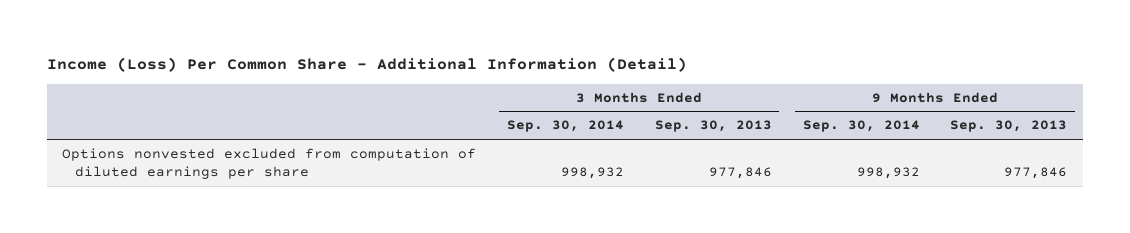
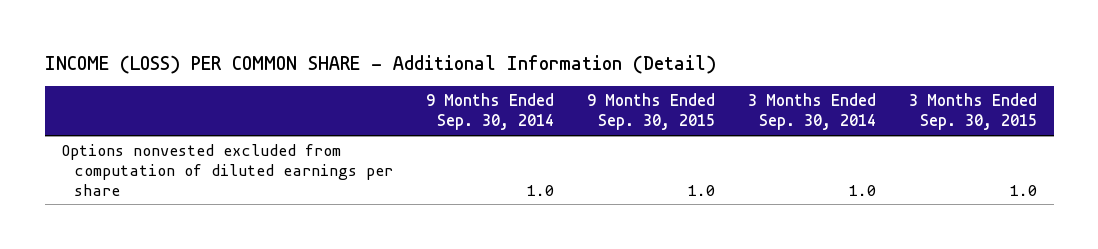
[46,57,687,73] Income (Loss) Per Common Share - Additional Information (Detail) -> [44,54,716,74] INCOME (LOSS) PER COMMON SHARE - Additional Information (Detail)
[654,120,772,133] Sep. 30, 2013 -> none
[950,120,1068,133] Sep. 30, 2013 -> none
none -> [587,93,716,131] 9 Months Ended Sep. 30, 2015
none -> [909,93,1038,131] 3 Months Ended Sep. 30, 2015
[561,167,625,180] 998,932 -> [849,184,877,196] 1.0
[856,167,920,180] 998,932 -> [527,184,555,196] 1.0

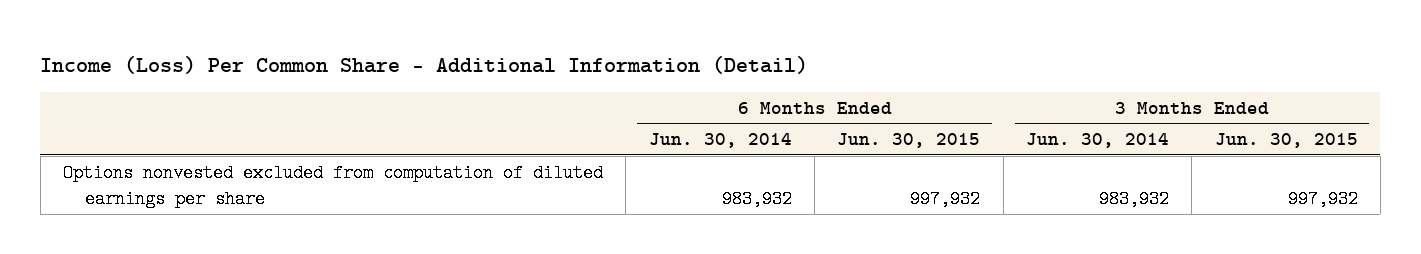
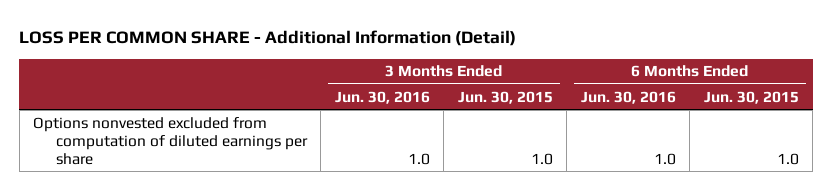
[40,55,809,74] Income (Loss) Per Common Share - Additional Information (Detail) -> [19,30,517,47] LOSS PER COMMON SHARE - Additional Information (Detail)
[648,133,792,149] Jun. 30, 2014 -> none
[1025,133,1169,149] Jun. 30, 2014 -> none
none -> [334,90,430,104] Jun. 30, 2016
none -> [580,90,676,104] Jun. 30, 2016
[910,190,981,209] 997,932 -> [776,152,799,165] 1.0
[1287,190,1358,209] 997,932 -> [530,152,553,165] 1.0

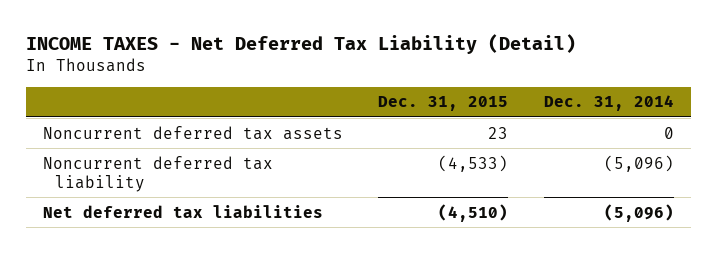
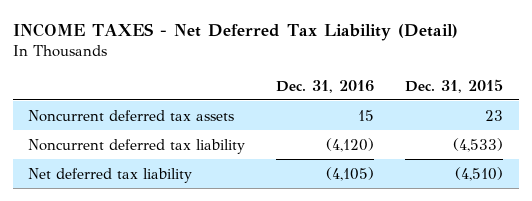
[543,95,674,112] Dec. 31, 2014 -> none
none -> [276,79,375,93] Dec. 31, 2016
[43,204,324,218] Net deferred tax liabilities -> [28,167,193,183] Net deferred tax liability

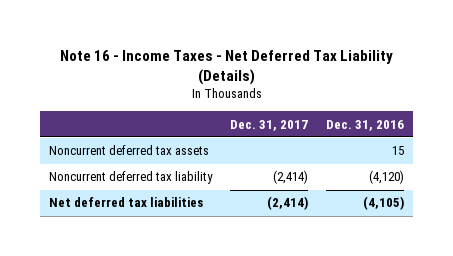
[12,23,458,42] INCOME TAXES - Net Deferred Tax Liability (Detail) -> [59,49,393,85] Note 16 - Income Taxes - Net Deferred Tax Liability (Details)
[405,78,504,93] Dec. 31, 2015 -> none
none -> [230,119,309,131] Dec. 31, 2017
[28,167,193,183] Net deferred tax liability -> [49,197,204,208] Net deferred tax liabilities

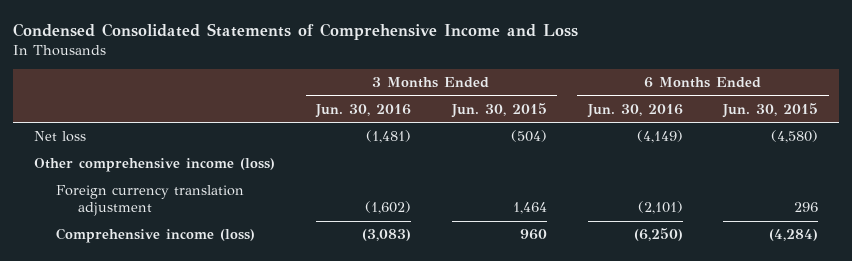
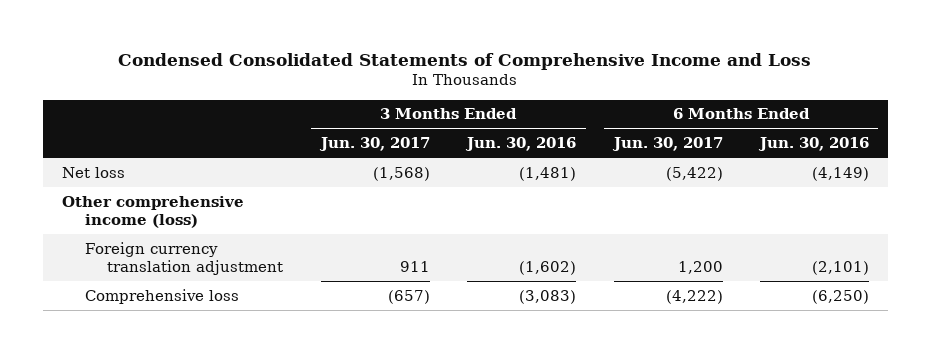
[450,102,547,118] Jun. 30, 2015 -> none
[722,102,819,118] Jun. 30, 2015 -> none
none -> [318,137,430,152] Jun. 30, 2017
none -> [611,137,723,152] Jun. 30, 2017
[55,228,255,244] Comprehensive income (loss) -> [84,288,239,304] Comprehensive loss

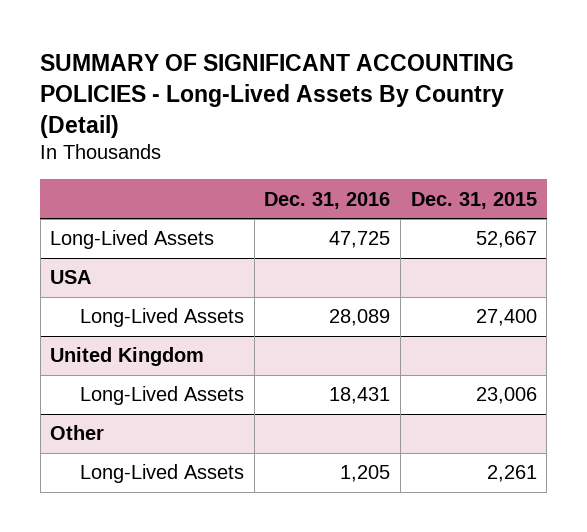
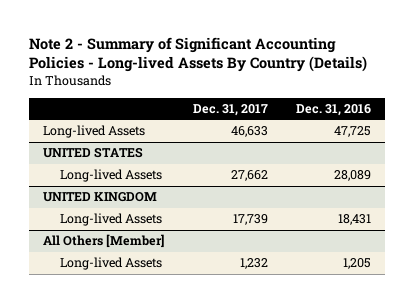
[40,53,515,138] SUMMARY OF SIGNIFICANT ACCOUNTING POLICIES - Long-Lived Assets By Country (Detail) -> [29,36,368,73] Note 2 - Summary of Significant Accounting Policies - Long-lived Assets By Country (Details)
[410,191,537,209] Dec. 31, 2015 -> none
none -> [192,104,268,117] Dec. 31, 2017
[50,425,105,441] Other -> none
[50,230,215,250] Long-Lived Assets -> [43,125,146,139] Long-lived Assets
[50,270,92,285] USA -> [43,147,144,159] UNITED STATES
[79,308,244,328] Long-Lived Assets -> [60,169,163,183] Long-lived Assets
[50,347,205,367] United Kingdom -> [43,192,158,203] UNITED KINGDOM
[79,386,244,406] Long-Lived Assets -> [60,213,163,227] Long-lived Assets
none -> [43,234,165,249] All Others [Member]
[79,464,244,484] Long-Lived Assets -> [60,257,163,271] Long-lived Assets

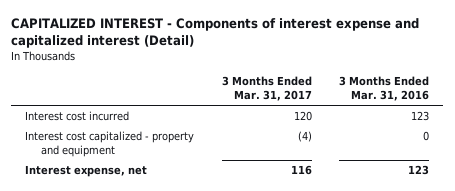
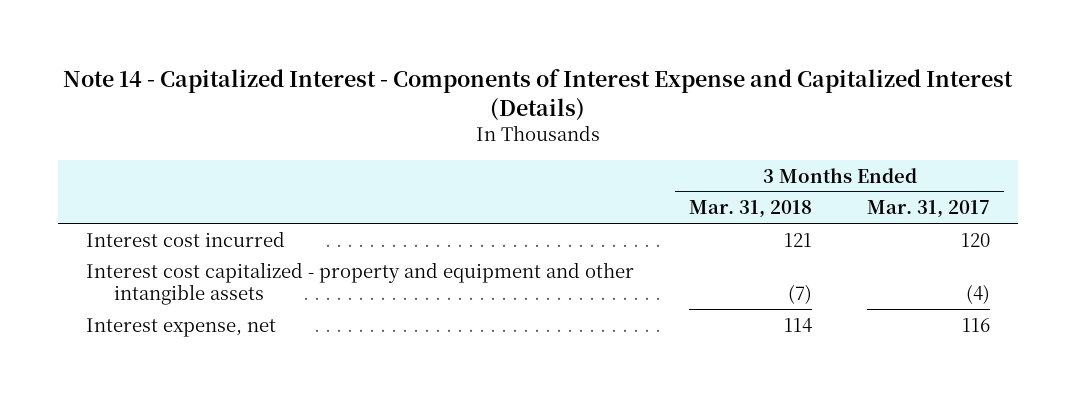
[11,18,420,49] CAPITALIZED INTEREST - Components of interest expense and capitalized interest (Detail) -> [62,69,1013,122] Note 14 - Capitalized Interest - Components of Interest Expense and Capitalized Interest (Details)
[339,76,430,102] 3 Months Ended Mar. 31, 2016 -> none
none -> [688,200,812,219] Mar. 31, 2018
[25,131,195,157] Interest cost capitalized - property and equipment -> [85,261,634,306] Interest cost capitalized - property and equipment and other intangible assets

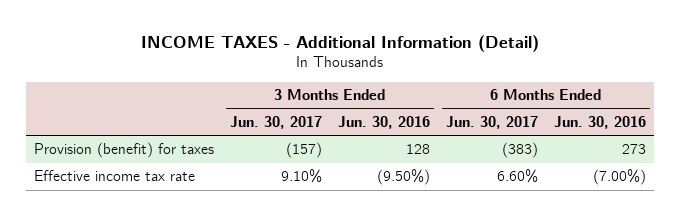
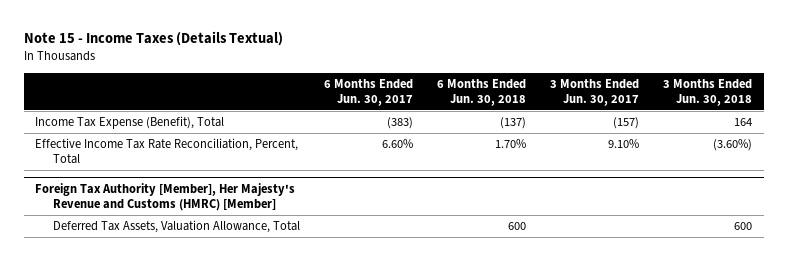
[140,34,539,52] INCOME TAXES - Additional Information (Detail) -> [23,31,283,47] Note 15 - Income Taxes (Details Textual)
[337,115,430,129] Jun. 30, 2016 -> none
[553,115,646,129] Jun. 30, 2016 -> none
none -> [436,78,526,107] 6 Months Ended Jun. 30, 2018
none -> [662,78,752,107] 3 Months Ended Jun. 30, 2018
[33,142,214,159] Provision (benefit) for taxes -> [35,115,225,129] Income Tax Expense (Benefit), Total
[33,170,195,182] Effective income tax rate -> [35,137,299,165] Effective Income Tax Rate Reconciliation, Percent, Total
none -> [35,182,296,212] Foreign Tax Authority [Member], Her Majesty's Revenue and Customs (HMRC) [Member]
none -> [53,219,301,233] Deferred Tax Assets, Valuation Allowance, Total

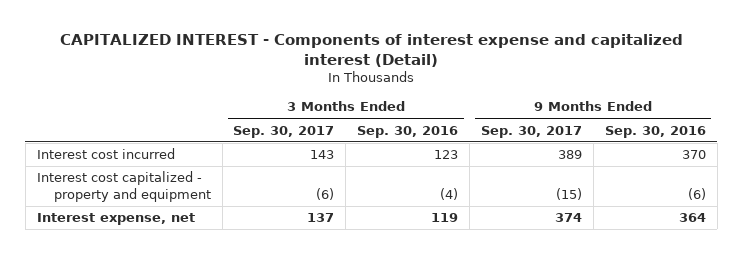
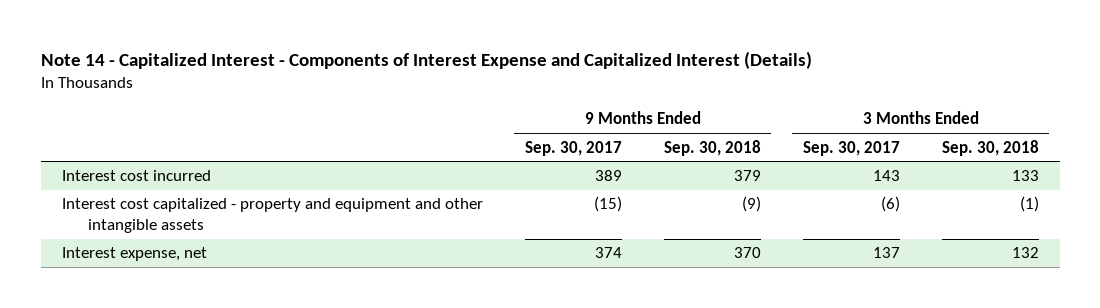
[60,34,684,67] CAPITALIZED INTEREST - Components of interest expense and capitalized interest (Detail) -> [40,51,812,70] Note 14 - Capitalized Interest - Components of Interest Expense and Capitalized Interest (Details)
[357,125,459,138] Sep. 30, 2016 -> none
[604,125,706,138] Sep. 30, 2016 -> none
none -> [663,139,761,156] Sep. 30, 2018
none -> [941,139,1039,156] Sep. 30, 2018
[36,171,211,203] Interest cost capitalized - property and equipment -> [61,198,483,233] Interest cost capitalized - property and equipment and other intangible assets

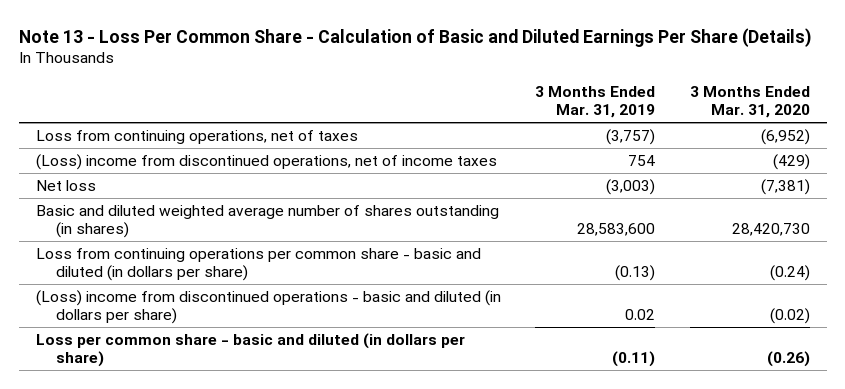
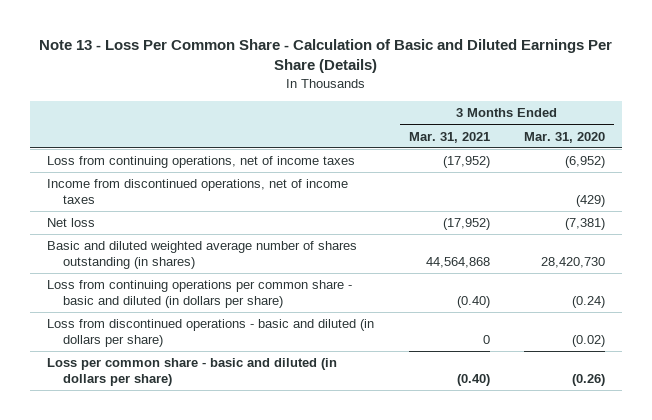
[535,85,656,119] 3 Months Ended Mar. 31, 2019 -> none
none -> [408,131,490,143] Mar. 31, 2021
[35,129,358,144] Loss from continuing operations, net of taxes -> [46,156,355,169] Loss from continuing operations, net of income taxes
[35,153,497,170] (Loss) income from discontinued operations, net of income taxes -> [46,179,348,205] Income from discontinued operations, net of income taxes
[35,289,501,325] (Loss) income from discontinued operations - basic and diluted (in dollars per share) -> [46,319,374,348] Loss from discontinued operations - basic and diluted (in dollars per share)

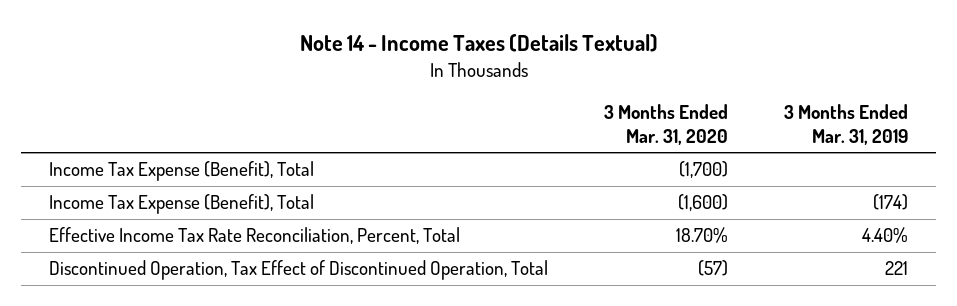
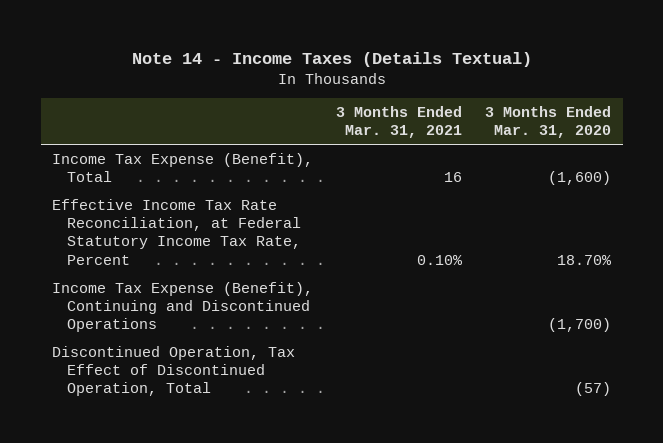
[784,104,909,145] 3 Months Ended Mar. 31, 2019 -> none
none -> [336,106,463,139] 3 Months Ended Mar. 31, 2021
[49,161,315,182] Income Tax Expense (Benefit), Total -> none
[49,227,461,245] Effective Income Tax Rate Reconciliation, Percent, Total -> [52,198,301,265] Effective Income Tax Rate Reconciliation, at Federal Statutory Income Tax Rate, Percent
none -> [52,281,314,333] Income Tax Expense (Benefit), Continuing and Discontinued Operations

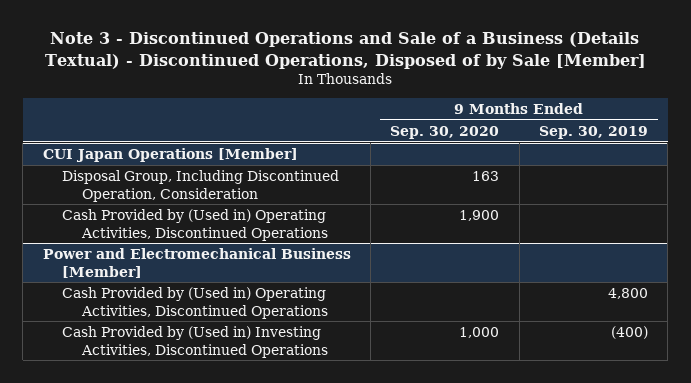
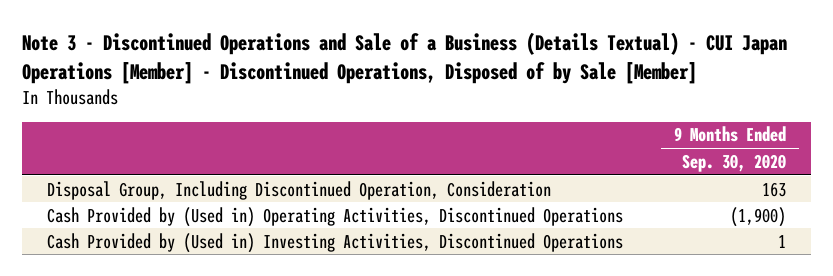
[45,32,647,69] Note 3 - Discontinued Operations and Sale of a Business (Details Textual) - Discontinued Operations, Disposed of by Sale [Member] -> [21,32,787,84] Note 3 - Discontinued Operations and Sale of a Business (Details Textual) - CUI Japan Operations [Member] - Discontinued Operations, Disposed of by Sale [Member]
[538,125,648,139] Sep. 30, 2019 -> none
[42,147,298,162] CUI Japan Operations [Member] -> none
[42,247,351,278] Power and Electromechanical Business [Member] -> none
[62,286,328,319] Cash Provided by (Used in) Operating Activities, Discontinued Operations -> none
[459,209,500,221] 1,900 -> [730,206,787,227] (1,900)
[459,326,500,338] 1,000 -> [778,234,787,248] 1

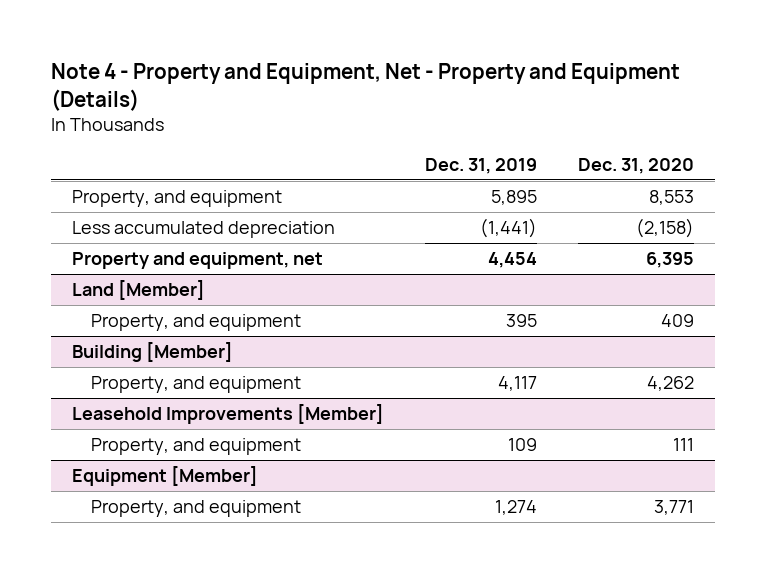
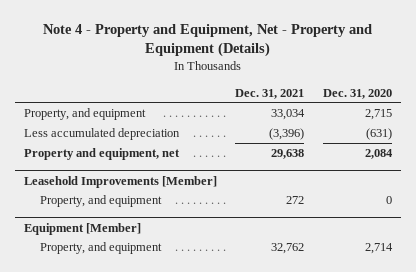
[425,158,538,175] Dec. 31, 2019 -> none
none -> [235,88,305,99] Dec. 31, 2021
[71,280,205,301] Land [Member] -> none
[90,314,301,332] Property, and equipment -> none
[71,342,233,363] Building [Member] -> none
[90,376,301,394] Property, and equipment -> none
[649,190,695,206] 8,553 -> [364,108,392,120] 2,715
[636,218,695,239] (2,158) -> [365,127,392,140] (631)
[646,252,695,269] 6,395 -> [364,148,393,159] 2,084
[673,438,695,452] 111 -> [385,195,392,204] 0
[654,500,695,516] 3,771 -> [364,242,393,254] 2,714

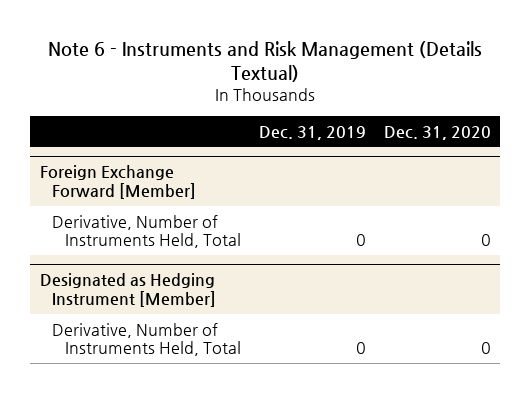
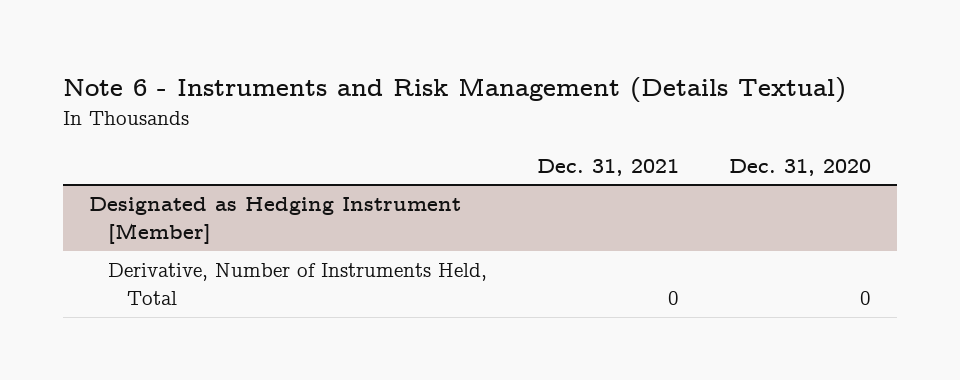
[258,125,366,140] Dec. 31, 2019 -> none
none -> [537,158,680,176] Dec. 31, 2021
[39,165,197,199] Foreign Exchange Forward [Member] -> none
[52,214,241,249] Derivative, Number of Instruments Held, Total -> none

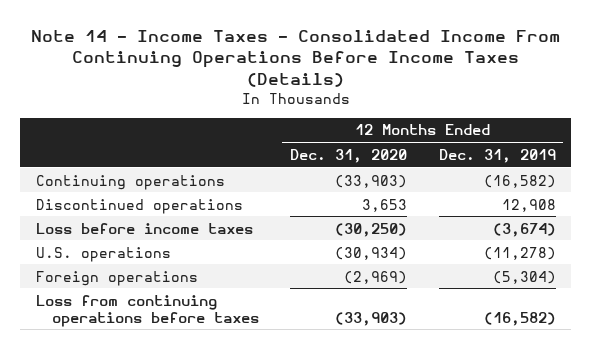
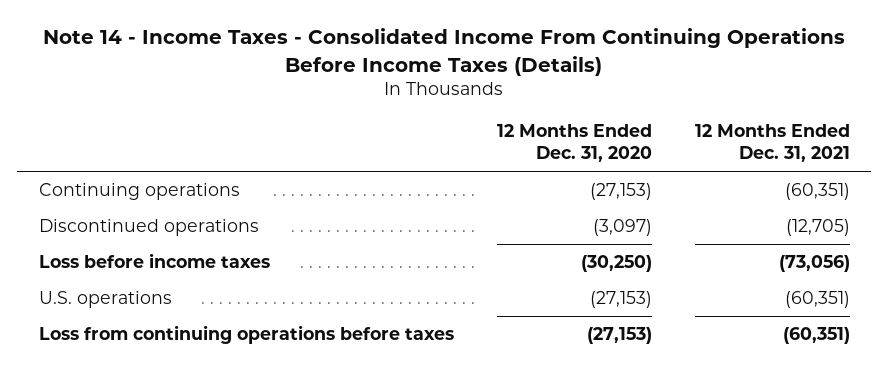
[438,148,556,163] Dec. 31, 2019 -> none
none -> [694,123,850,163] 12 Months Ended Dec. 31, 2021
[335,174,408,188] (33,903) -> [589,182,652,200] (27,153)
[362,198,408,212] 3,653 -> [592,218,652,236] (3,097)
[35,270,198,286] Foreign operations -> none
[335,246,408,260] (30,934) -> [589,290,652,308] (27,153)
[335,311,408,326] (33,903) -> [586,326,652,344] (27,153)

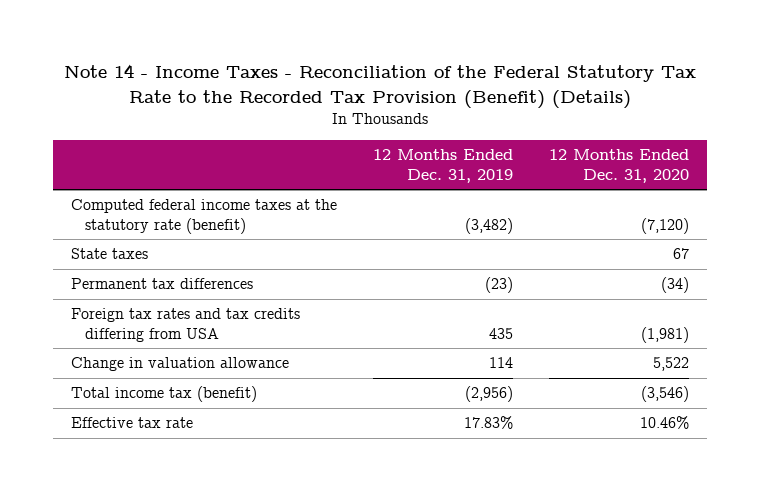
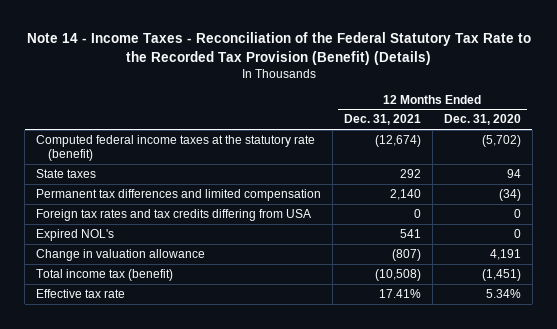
[373,149,514,183] 12 Months Ended Dec. 31, 2019 -> none
none -> [344,114,422,126] Dec. 31, 2021
[640,217,689,234] (7,120) -> [481,134,521,147] (5,702)
[672,248,689,260] 67 -> [506,168,521,178] 94
[71,278,254,290] Permanent tax differences -> [36,188,322,201] Permanent tax differences and limited compensation
[640,326,689,343] (1,981) -> [513,208,521,218] 0
none -> [36,228,115,241] Expired NOL's
[652,357,689,372] 5,522 -> [489,248,521,260] 4,191
[640,386,689,403] (3,546) -> [481,268,521,281] (1,451)
[639,416,689,430] 10.46% -> [485,288,521,298] 5.34%

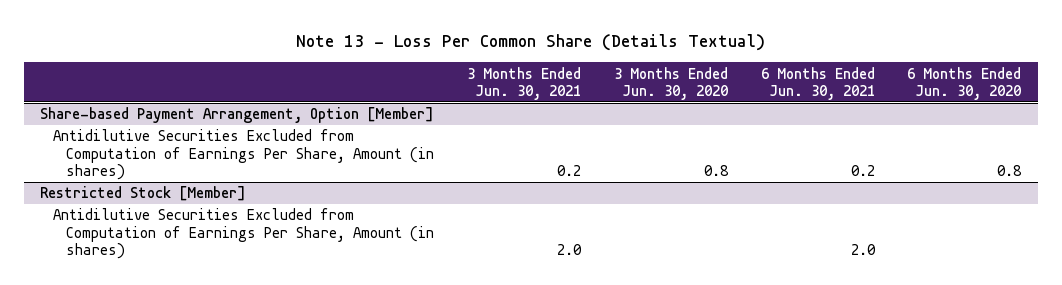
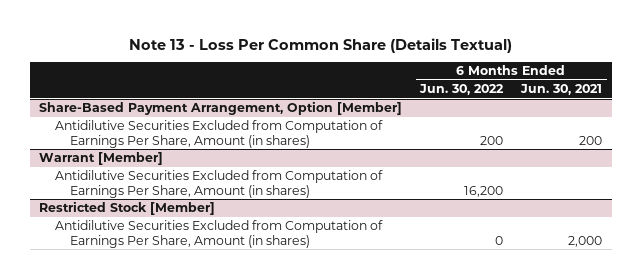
[467,66,582,101] 3 Months Ended Jun. 30, 2021 -> none
[613,66,728,101] 3 Months Ended Jun. 30, 2020 -> none
[907,66,1022,101] 6 Months Ended Jun. 30, 2020 -> none
none -> [419,84,505,96] Jun. 30, 2022
[40,107,435,124] Share-based Payment Arrangement, Option [Member] -> [39,101,403,116] Share-Based Payment Arrangement, Option [Member]
[850,165,875,177] 0.2 -> [579,135,603,145] 200
none -> [39,152,164,166] Warrant [Member]
none -> [54,170,383,198] Antidilutive Securities Excluded from Computation of Earnings Per Share, Amount (in shares)
[850,244,876,256] 2.0 -> [568,235,603,247] 2,000

